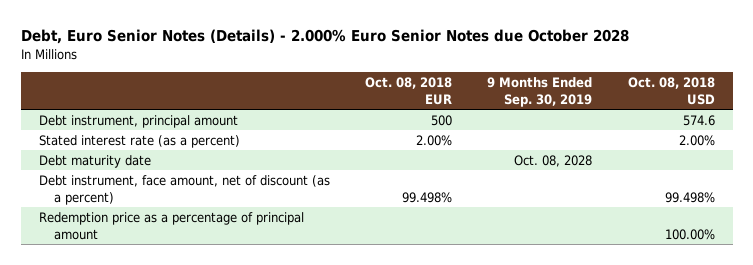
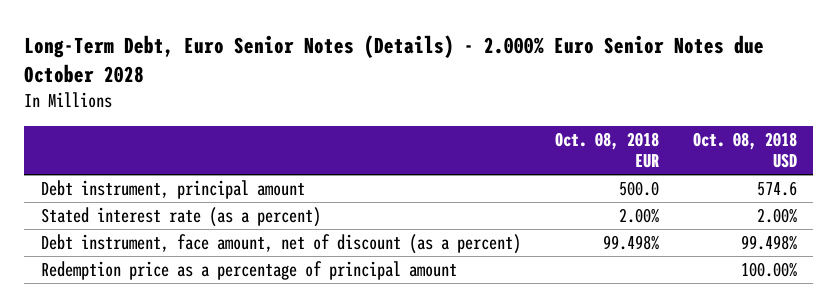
[20,29,629,45] Debt, Euro Senior Notes (Details) - 2.000% Euro Senior Notes due October 2028 -> [24,35,765,83] Long-Term Debt, Euro Senior Notes (Details) - 2.000% Euro Senior Notes due October 2028
[487,77,593,107] 9 Months Ended Sep. 30, 2019 -> none
[431,115,453,127] 500 -> [618,181,659,197] 500.0
[38,155,151,169] Debt maturity date -> none

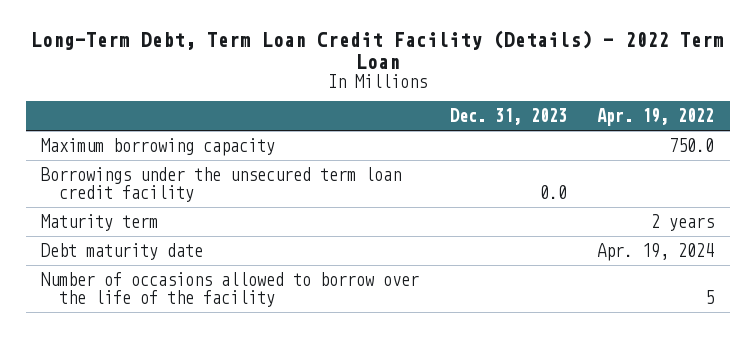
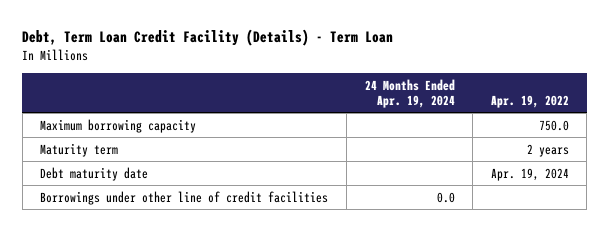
[30,30,724,69] Long-Term Debt, Term Loan Credit Facility (Details) - 2022 Term Loan -> [22,29,394,47] Debt, Term Loan Credit Facility (Details) - Term Loan
[449,108,567,126] Dec. 31, 2023 -> none
none -> [364,78,455,108] 24 Months Ended Apr. 19, 2024
[41,166,402,202] Borrowings under the unsecured term loan credit facility -> none
[41,271,420,307] Number of occasions allowed to borrow over the life of the facility -> none
none -> [40,190,329,205] Borrowings under other line of credit facilities

